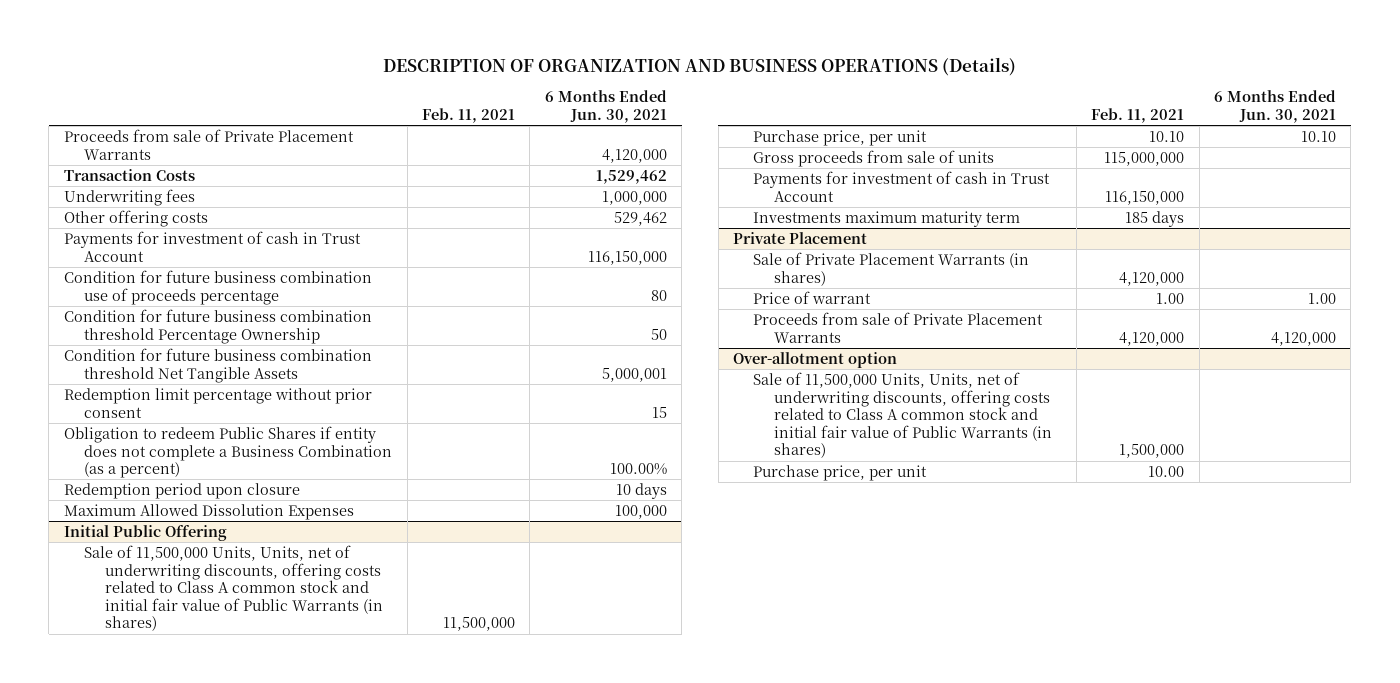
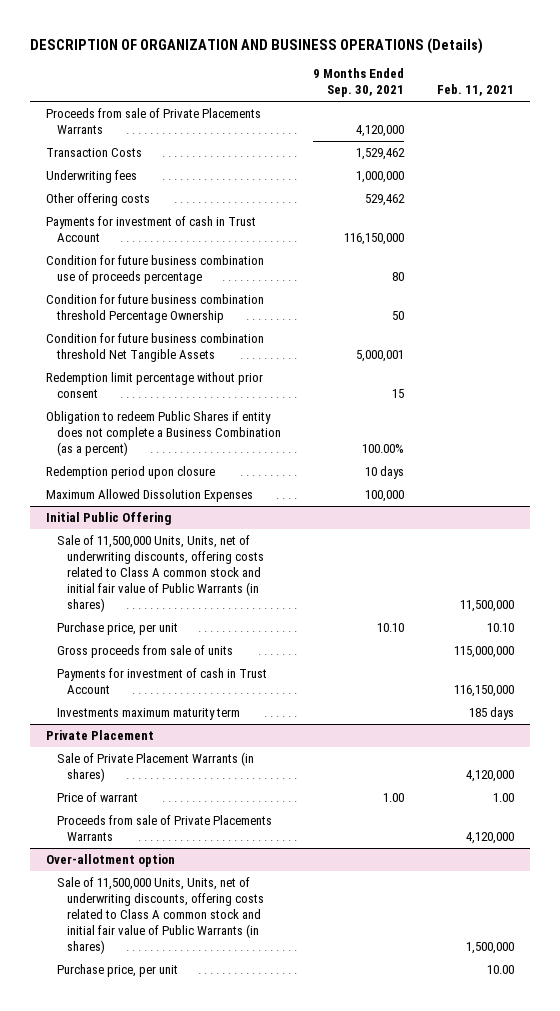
[544,90,667,123] 6 Months Ended Jun. 30, 2021 -> none
none -> [313,68,405,98] 9 Months Ended Sep. 30, 2021
[63,129,354,160] Proceeds from sale of Private Placement Warrants -> [46,107,262,134] Proceeds from sale of Private Placements Warrants
[753,312,1044,343] Proceeds from sale of Private Placement Warrants -> [56,814,272,841] Proceeds from sale of Private Placements Warrants

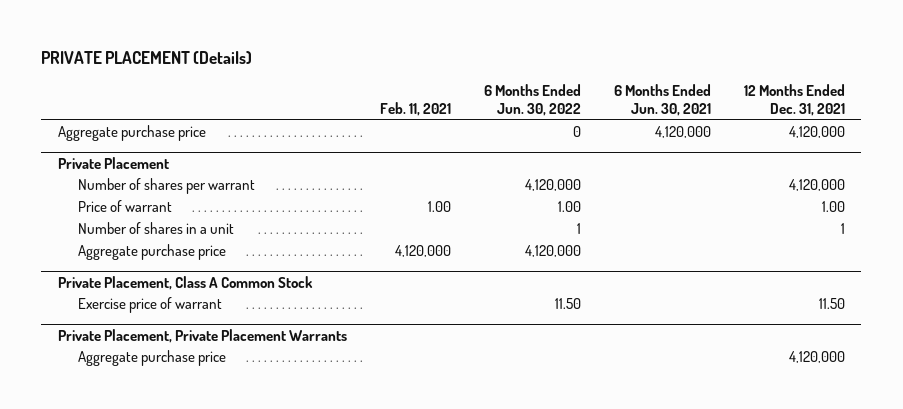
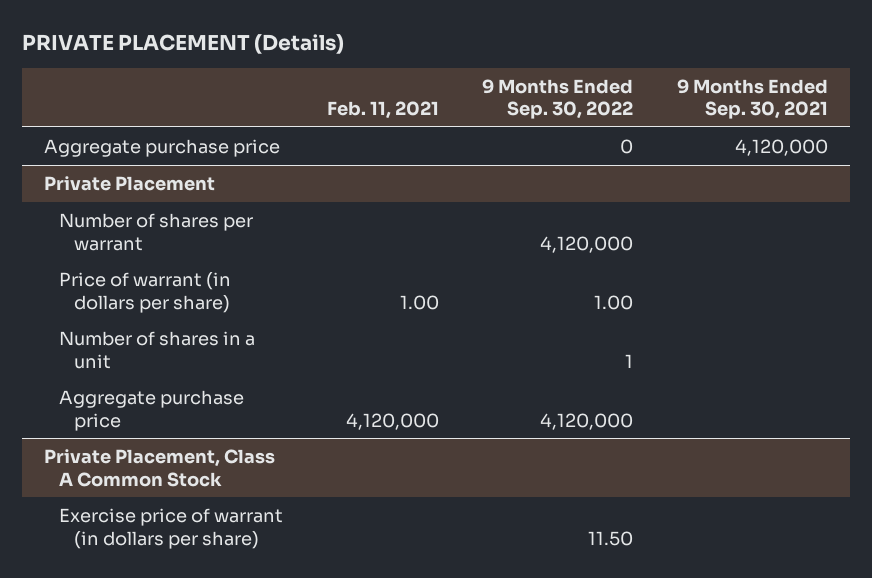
[483,83,581,116] 6 Months Ended Jun. 30, 2022 -> none
[613,83,711,116] 6 Months Ended Jun. 30, 2021 -> none
[743,83,845,116] 12 Months Ended Dec. 31, 2021 -> none
none -> [482,78,634,120] 9 Months Ended Sep. 30, 2022
none -> [677,78,829,120] 9 Months Ended Sep. 30, 2021
[77,200,172,213] Price of warrant -> [58,272,231,313] Price of warrant (in dollars per share)
[57,328,347,343] Private Placement, Private Placement Warrants -> none
[77,350,226,367] Aggregate purchase price -> none
[77,297,222,314] Exercise price of warrant -> [58,508,283,549] Exercise price of warrant (in dollars per share)

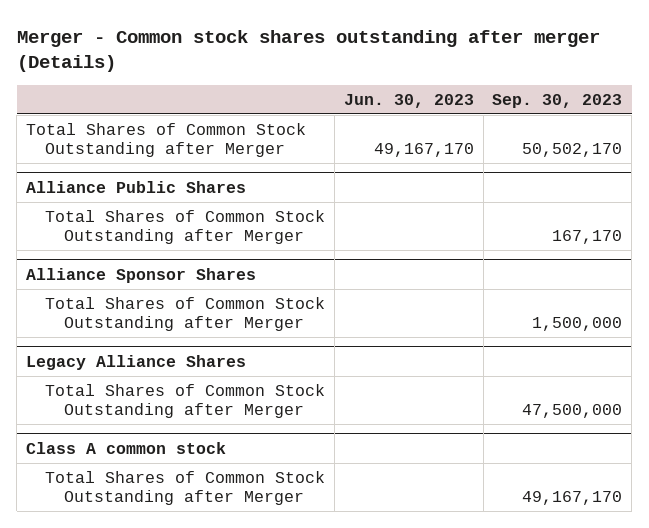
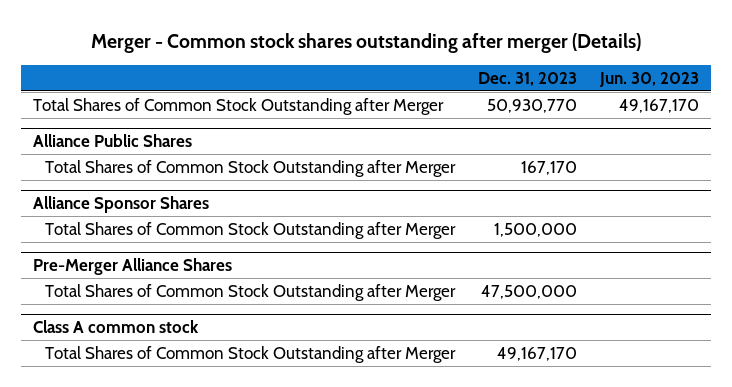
[492,93,623,108] Sep. 30, 2023 -> none
none -> [478,71,578,86] Dec. 31, 2023
[26,354,247,370] Legacy Alliance Shares -> [32,258,232,276] Pre-Merger Alliance Shares

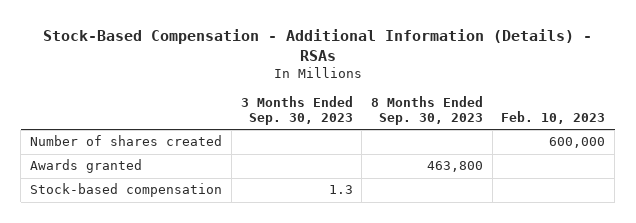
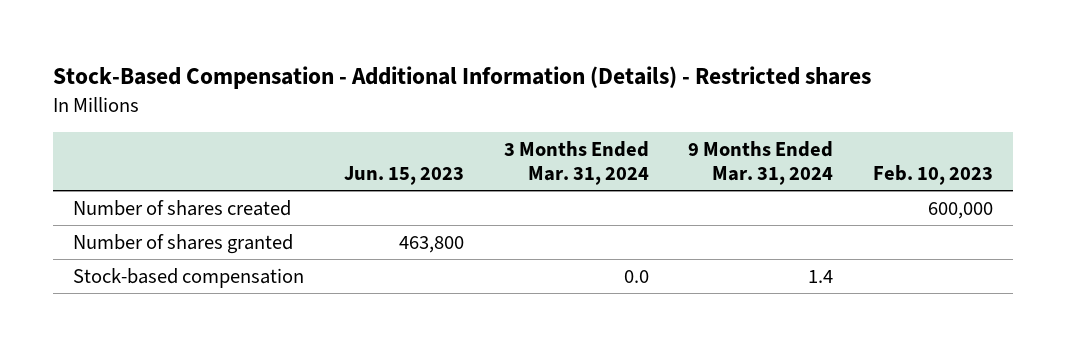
[42,28,592,61] Stock-Based Compensation - Additional Information (Details) - RSAs -> [52,66,871,90] Stock-Based Compensation - Additional Information (Details) - Restricted shares
[240,96,353,126] 3 Months Ended Sep. 30, 2023 -> none
[371,96,484,126] 8 Months Ended Sep. 30, 2023 -> none
none -> [343,166,464,186] Jun. 15, 2023
none -> [503,140,649,186] 3 Months Ended Mar. 31, 2024
none -> [688,140,834,186] 9 Months Ended Mar. 31, 2024
[30,159,143,174] Awards granted -> [72,233,293,254] Number of shares granted

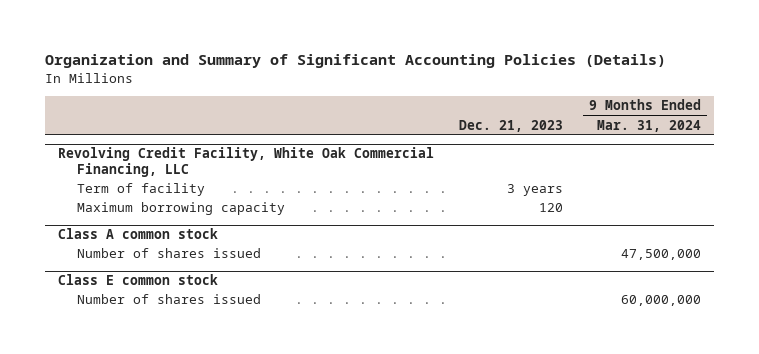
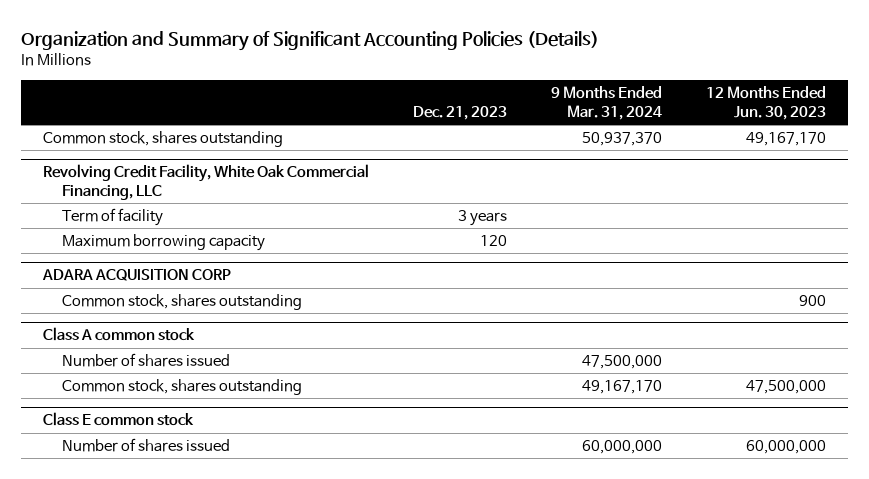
none -> [706,86,827,121] 12 Months Ended Jun. 30, 2023
none -> [43,131,284,148] Common stock, shares outstanding
none -> [42,269,232,282] ADARA ACQUISITION CORP
none -> [61,294,302,311] Common stock, shares outstanding
none -> [61,379,302,396] Common stock, shares outstanding

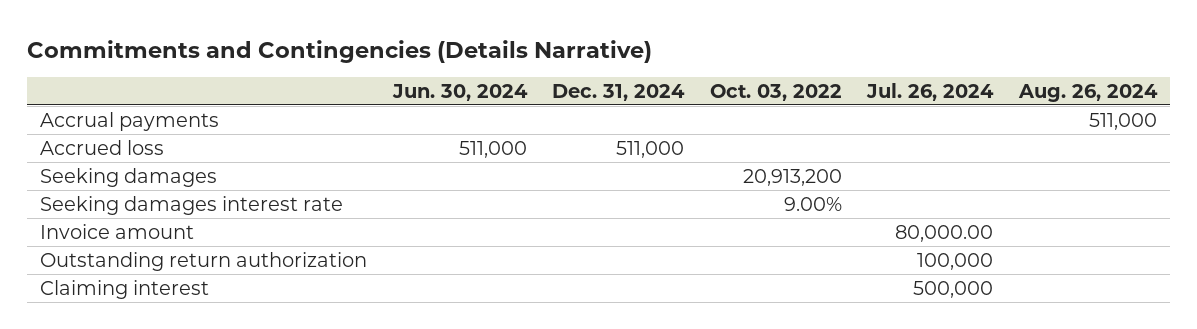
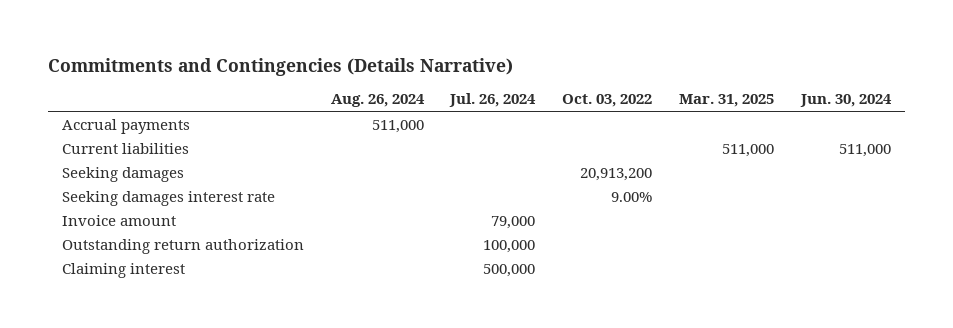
[552,83,686,101] Dec. 31, 2024 -> none
none -> [679,94,775,108] Mar. 31, 2025
[40,139,165,155] Accrued loss -> [61,142,189,154] Current liabilities
[895,224,994,242] 80,000.00 -> [491,215,536,229] 79,000

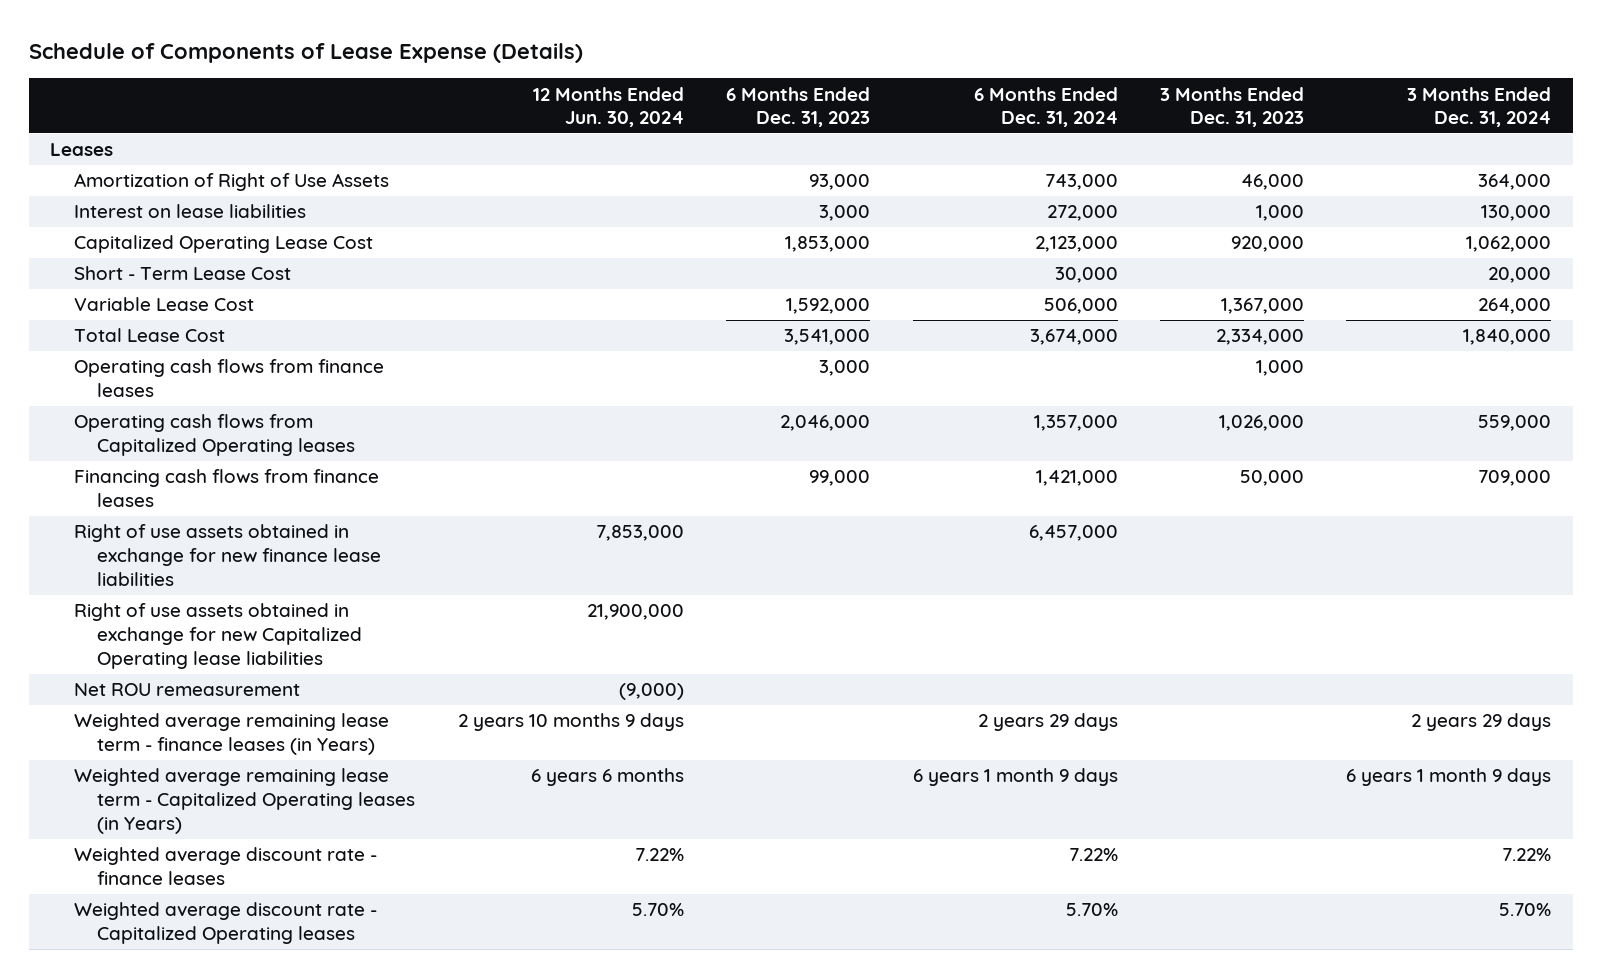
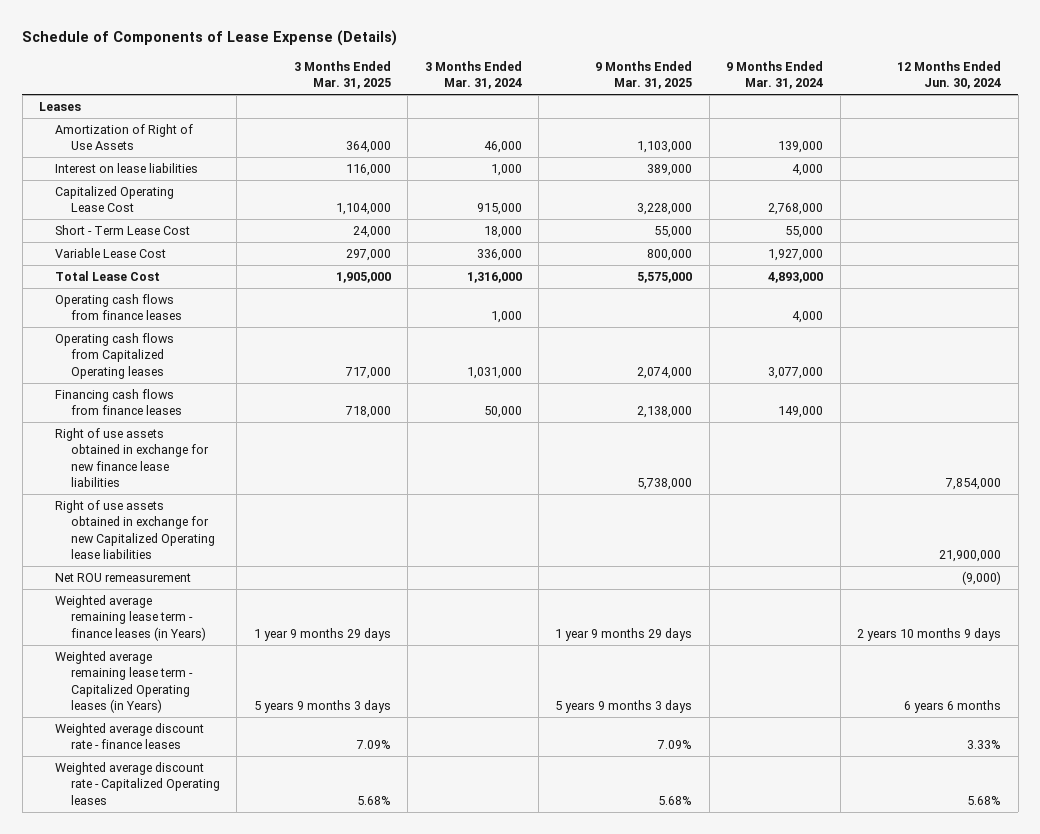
[726,86,871,128] 6 Months Ended Dec. 31, 2023 -> none
[973,86,1118,128] 6 Months Ended Dec. 31, 2024 -> none
[1159,86,1304,128] 3 Months Ended Dec. 31, 2023 -> none
[1407,86,1552,128] 3 Months Ended Dec. 31, 2024 -> none
none -> [293,60,391,90] 3 Months Ended Mar. 31, 2025
none -> [424,60,522,90] 3 Months Ended Mar. 31, 2024
none -> [595,60,693,90] 9 Months Ended Mar. 31, 2025
none -> [726,60,824,90] 9 Months Ended Mar. 31, 2024
[595,525,684,542] 7,853,000 -> [945,478,1002,491] 7,854,000
[634,848,684,862] 7.22% -> [967,740,1002,750] 3.33%
[631,903,684,917] 5.70% -> [967,795,1002,805] 5.68%

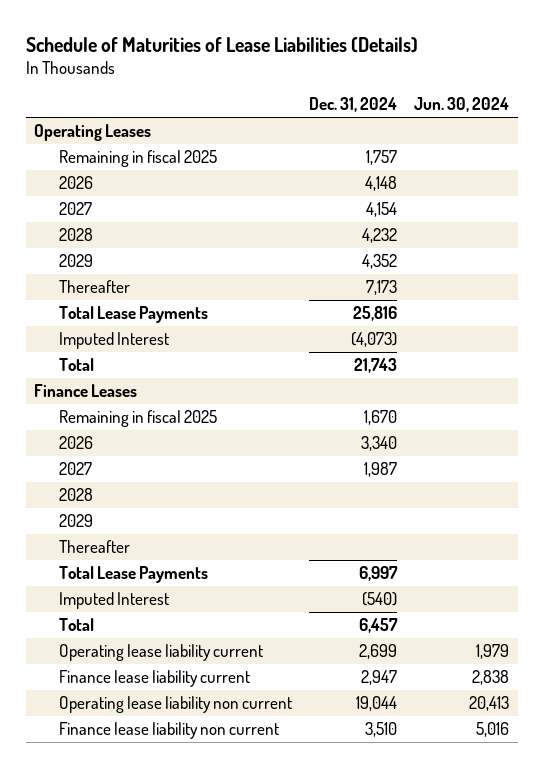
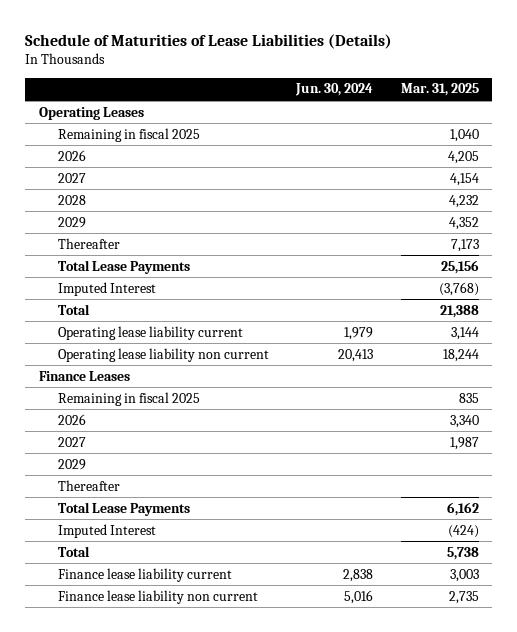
[309,97,398,113] Dec. 31, 2024 -> none
none -> [400,83,479,97] Mar. 31, 2025
[58,644,263,662] Operating lease liability current -> [58,325,244,340] Operating lease liability current
[58,696,292,714] Operating lease liability non current -> [58,347,270,362] Operating lease liability non current
[58,488,93,502] 2028 -> none

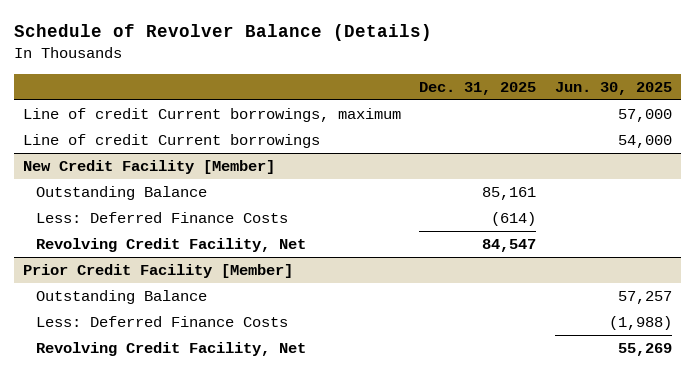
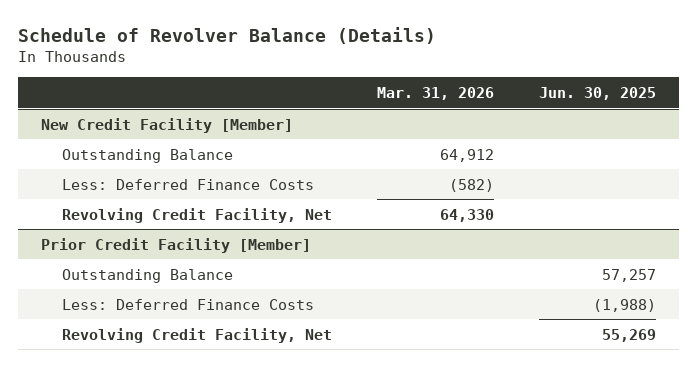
[419,81,537,95] Dec. 31, 2025 -> none
none -> [376,87,494,101] Mar. 31, 2026
[22,108,401,123] Line of credit Current borrowings, maximum -> none
[22,134,320,149] Line of credit Current borrowings -> none

